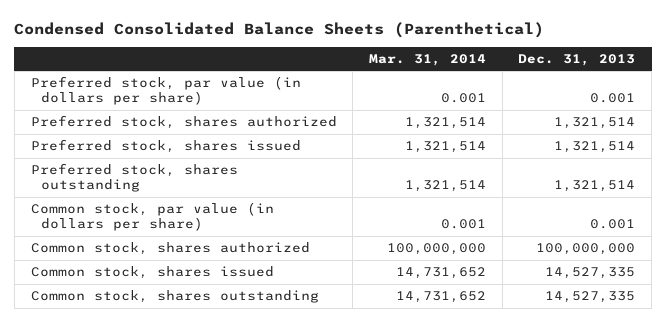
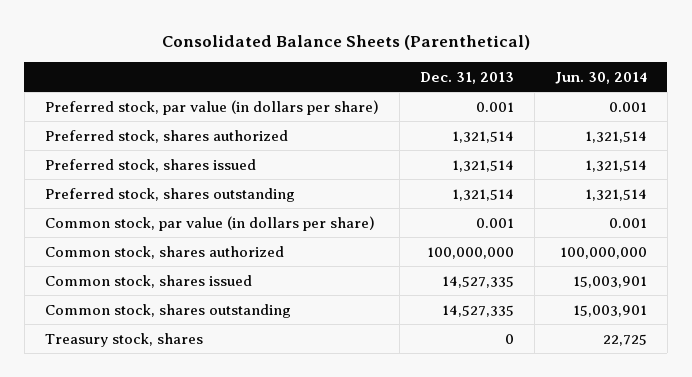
[14,21,545,38] Condensed Consolidated Balance Sheets (Parenthetical) -> [161,35,530,51] Consolidated Balance Sheets (Parenthetical)
[369,53,487,66] Mar. 31, 2014 -> none
none -> [554,71,647,84] Jun. 30, 2014
none -> [44,332,203,347] Treasury stock, shares

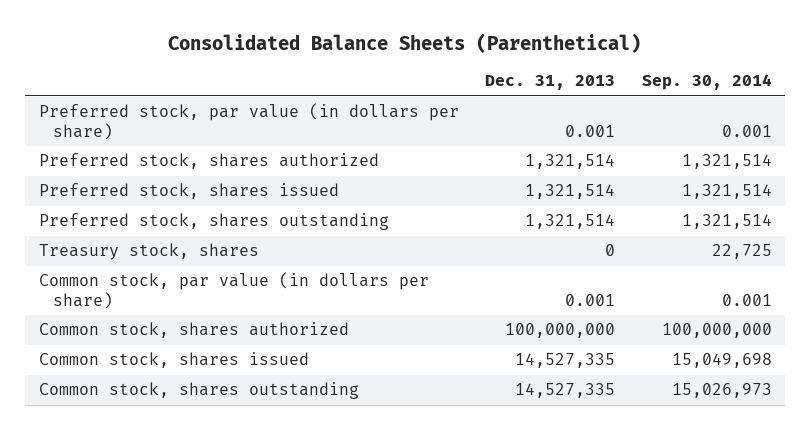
[554,71,647,84] Jun. 30, 2014 -> none
none -> [641,74,772,91] Sep. 30, 2014
[44,332,203,347] Treasury stock, shares -> [38,243,259,261] Treasury stock, shares

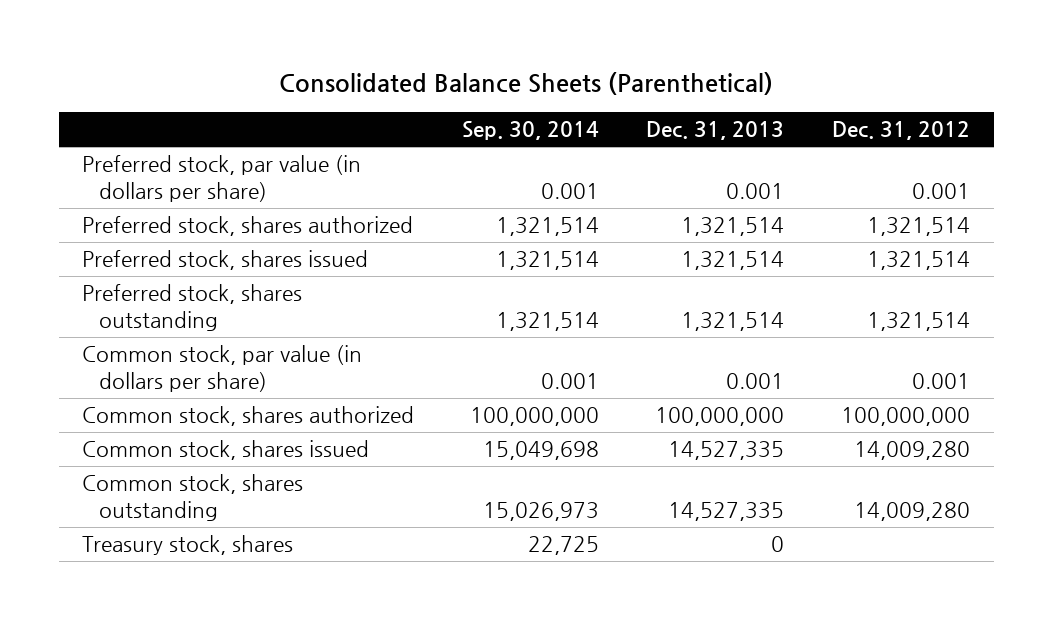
none -> [831,121,970,141] Dec. 31, 2012
[38,243,259,261] Treasury stock, shares -> [82,535,294,556] Treasury stock, shares

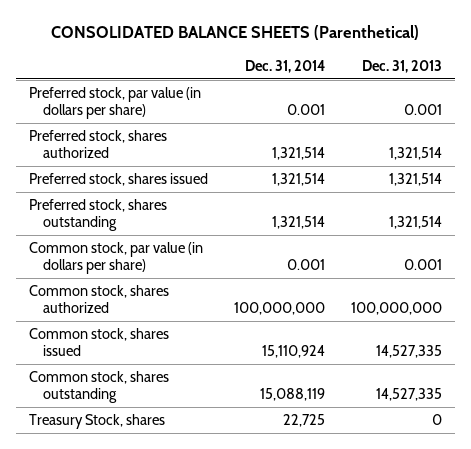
[279,72,774,96] Consolidated Balance Sheets (Parenthetical) -> [51,25,420,41] CONSOLIDATED BALANCE SHEETS (Parenthetical)
[461,121,599,141] Sep. 30, 2014 -> none
[831,121,970,141] Dec. 31, 2012 -> none
none -> [244,59,325,73] Dec. 31, 2014
[82,535,294,556] Treasury stock, shares -> [28,413,165,429] Treasury Stock, shares

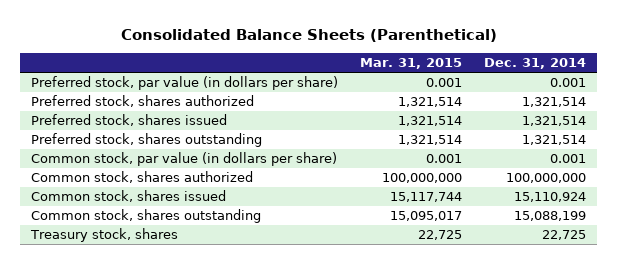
[51,25,420,41] CONSOLIDATED BALANCE SHEETS (Parenthetical) -> [120,29,497,43] Consolidated Balance Sheets (Parenthetical)
[361,59,442,73] Dec. 31, 2013 -> none
none -> [360,58,463,70] Mar. 31, 2015
[259,387,325,401] 15,088,119 -> [514,211,587,222] 15,088,199
[28,413,165,429] Treasury Stock, shares -> [30,228,179,243] Treasury stock, shares

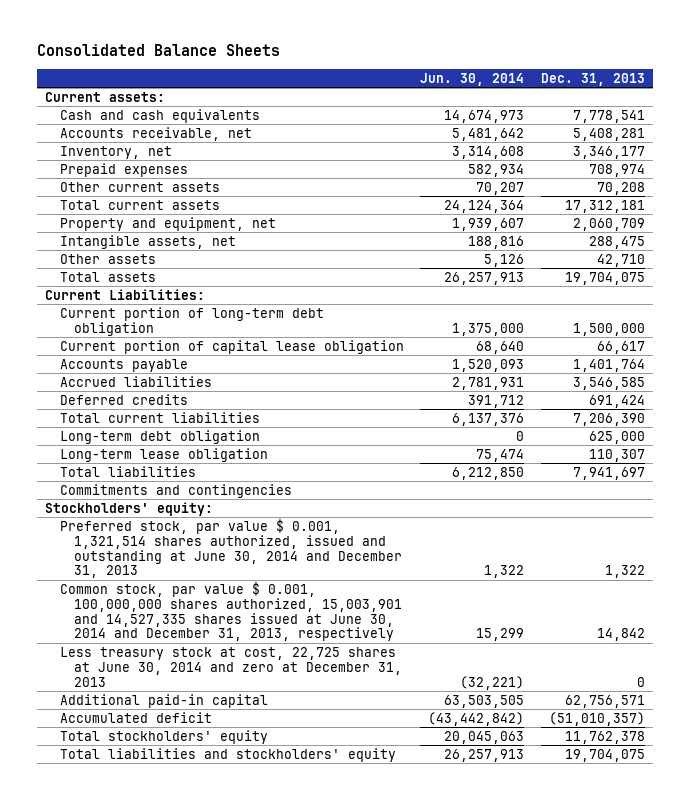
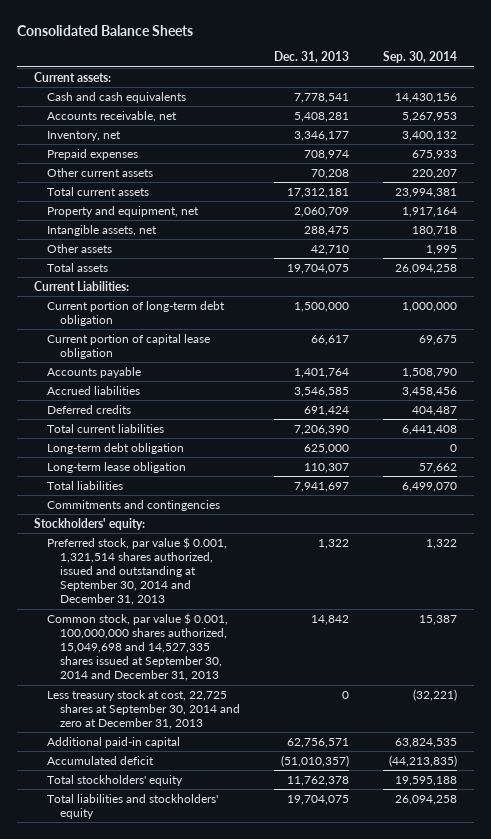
[420,72,525,86] Jun. 30, 2014 -> none
none -> [382,51,457,64] Sep. 30, 2014
[59,517,402,579] Preferred stock, par value $ 0.001, 1,321,514 shares authorized, issued and outstanding at June 30, 2014 and December 31, 2013 -> [47,536,228,606] Preferred stock, par value $ 0.001, 1,321,514 shares authorized, issued and outstanding at September 30, 2014 and December 31, 2013
[59,580,402,642] Common stock, par value $ 0.001, 100,000,000 shares authorized, 15,003,901 and 14,527,335 shares issued at June 30, 2014 and December 31, 2013, respectively -> [47,612,229,682] Common stock, par value $ 0.001, 100,000,000 shares authorized, 15,049,698 and 14,527,335 shares issued at September 30, 2014 and December 31, 2013
[59,646,402,687] Less treasury stock at cost, 22,725 shares at June 30, 2014 and zero at December 31, 2013 -> [47,689,241,730] Less treasury stock at cost, 22,725 shares at September 30, 2014 and zero at December 31, 2013

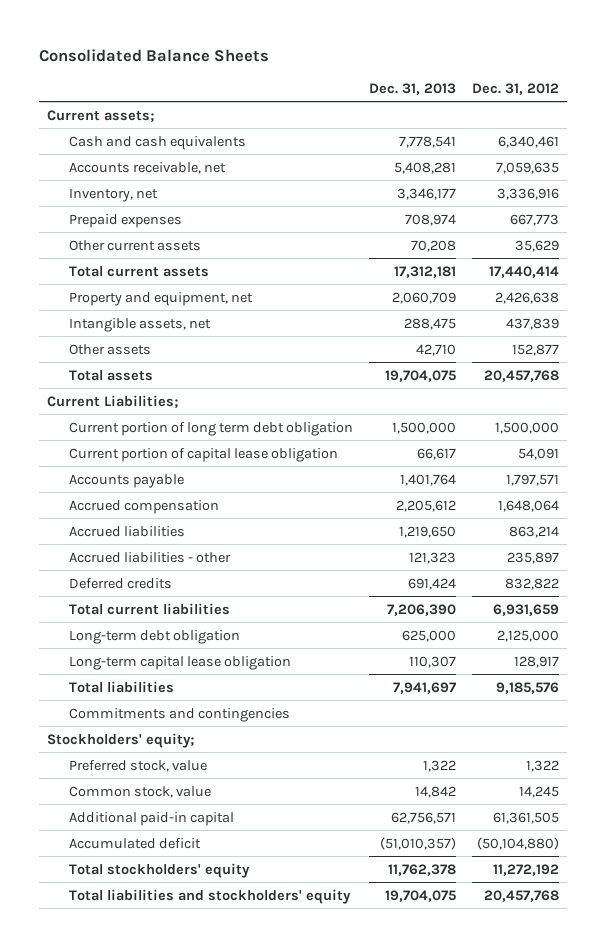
[382,51,457,64] Sep. 30, 2014 -> none
none -> [472,82,560,95] Dec. 31, 2012
[34,71,112,82] Current assets: -> [46,109,154,122] Current assets;
[34,280,130,291] Current Liabilities: -> [46,394,178,408] Current Liabilities;
[47,300,226,326] Current portion of long-term debt obligation -> [68,421,353,436] Current portion of long term debt obligation
none -> [68,499,219,514] Accrued compensation
[293,386,349,397] 3,546,585 -> [398,525,456,538] 1,219,650
none -> [68,551,231,563] Accrued liabilities - other
[47,461,187,473] Long-term lease obligation -> [68,655,291,670] Long-term capital lease obligation
[47,689,241,730] Less treasury stock at cost, 22,725 shares at September 30, 2014 and zero at December 31, 2013 -> none
[34,517,146,530] Stockholders' equity: -> [46,732,194,748] Stockholders' equity;
[47,536,228,606] Preferred stock, par value $ 0.001, 1,321,514 shares authorized, issued and outstanding at September 30, 2014 and December 31, 2013 -> [68,759,207,772] Preferred stock, value
[47,612,229,682] Common stock, par value $ 0.001, 100,000,000 shares authorized, 15,049,698 and 14,527,335 shares issued at September 30, 2014 and December 31, 2013 -> [68,785,211,798] Common stock, value

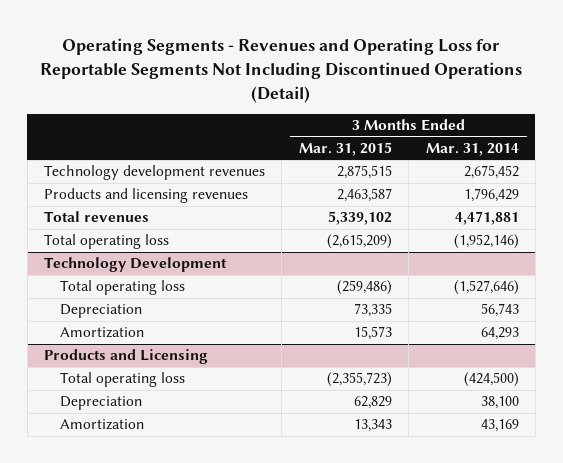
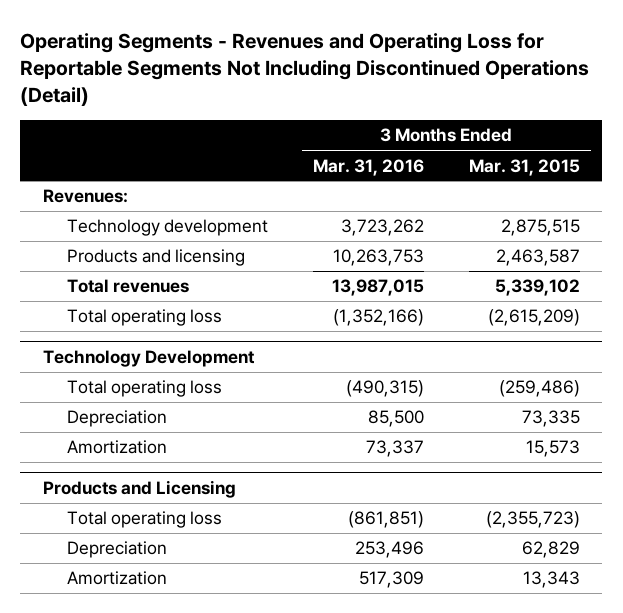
[425,143,519,157] Mar. 31, 2014 -> none
none -> [312,158,424,176] Mar. 31, 2016
none -> [42,189,128,204] Revenues:
[44,165,266,181] Technology development revenues -> [66,219,268,237] Technology development
[44,188,249,204] Products and licensing revenues -> [66,249,245,267] Products and licensing

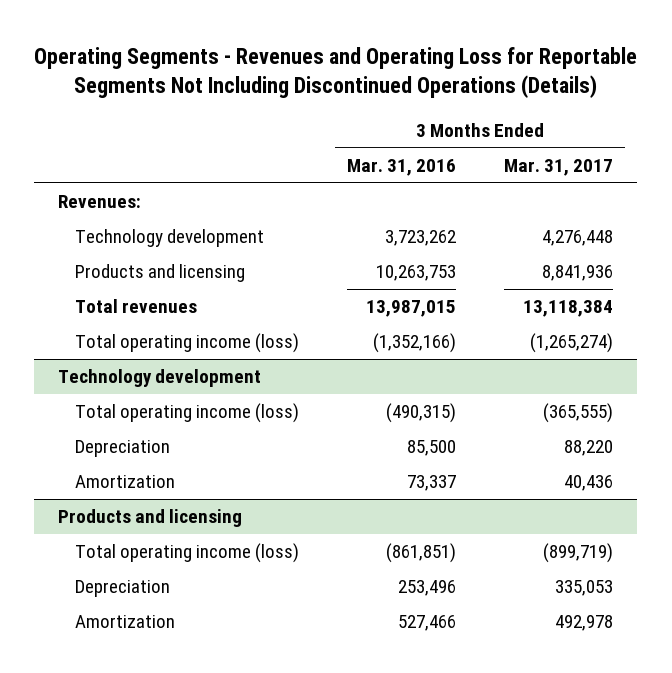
[20,32,590,107] Operating Segments - Revenues and Operating Loss for Reportable Segments Not Including Discontinued Operations (Detail) -> [33,46,637,99] Operating Segments - Revenues and Operating Loss for Reportable Segments Not Including Discontinued Operations (Details)
[468,158,580,176] Mar. 31, 2015 -> none
none -> [504,158,614,176] Mar. 31, 2017
[66,309,222,327] Total operating loss -> [74,333,299,354] Total operating income (loss)
[42,350,255,368] Technology Development -> [58,369,262,388] Technology development
[66,380,222,398] Total operating loss -> [74,403,299,424] Total operating income (loss)
[42,480,236,499] Products and Licensing -> [58,509,243,528] Products and licensing
[66,511,222,529] Total operating loss -> [74,543,299,564] Total operating income (loss)
[358,571,424,589] 517,309 -> [397,615,456,632] 527,466

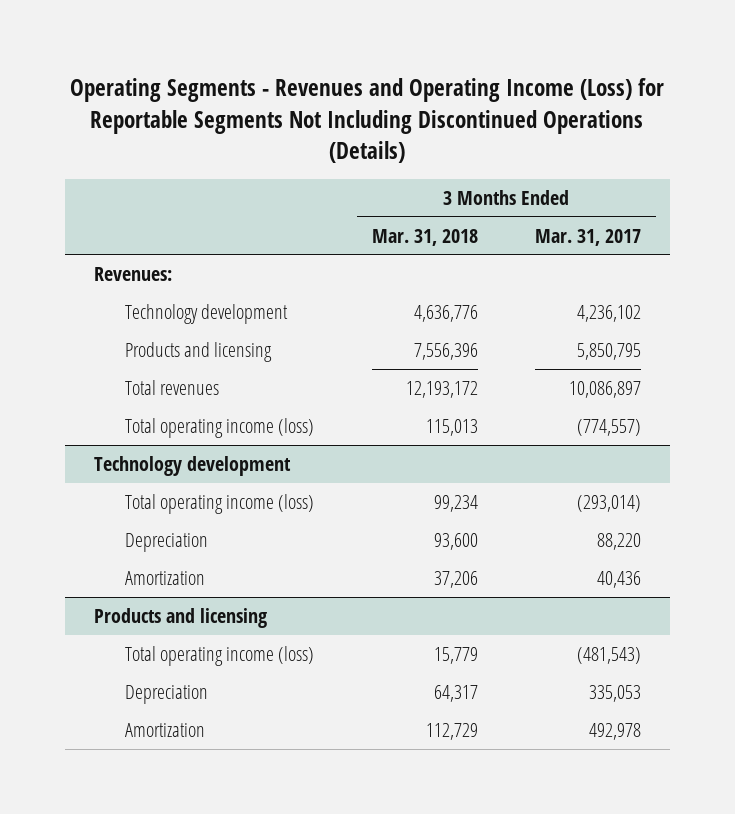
[33,46,637,99] Operating Segments - Revenues and Operating Loss for Reportable Segments Not Including Discontinued Operations (Details) -> [70,78,665,163] Operating Segments - Revenues and Operating Income (Loss) for Reportable Segments Not Including Discontinued Operations (Details)
[346,158,456,176] Mar. 31, 2016 -> none
none -> [371,228,478,246] Mar. 31, 2018
[542,230,614,247] 4,276,448 -> [577,304,642,322] 4,236,102
[542,265,614,282] 8,841,936 -> [577,342,642,360] 5,850,795
[523,300,614,318] 13,118,384 -> [569,380,642,398] 10,086,897
[530,333,614,354] (1,265,274) -> [577,418,642,436] (774,557)
[543,403,614,424] (365,555) -> [577,494,642,512] (293,014)
[543,543,614,564] (899,719) -> [577,646,642,664] (481,543)

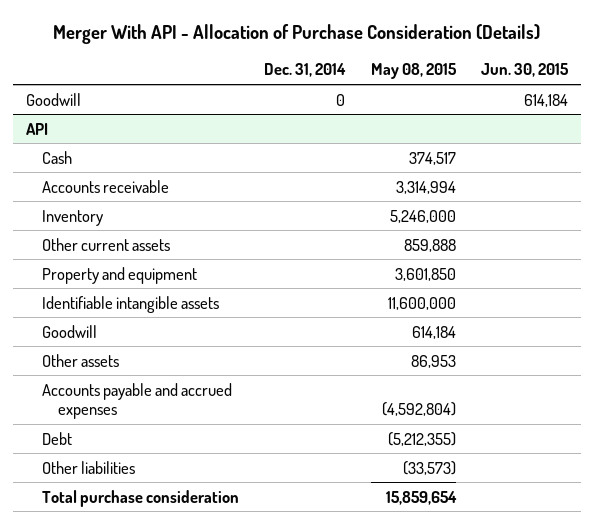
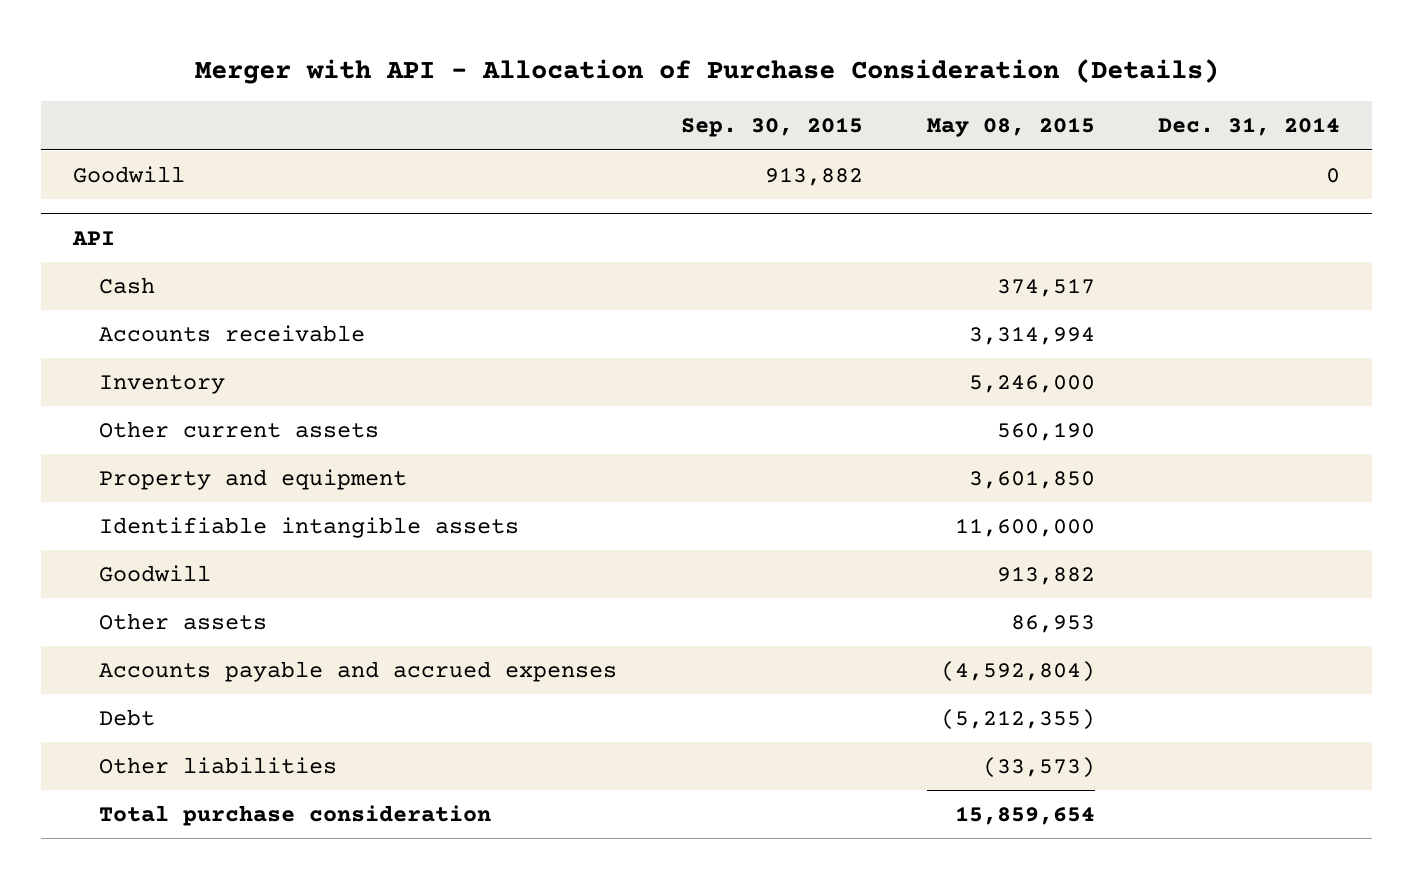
[53,23,541,44] Merger With API - Allocation of Purchase Consideration (Details) -> [194,58,1219,84] Merger with API - Allocation of Purchase Consideration (Details)
[481,63,570,78] Jun. 30, 2015 -> none
none -> [680,117,863,138] Sep. 30, 2015
[403,238,456,252] 859,888 -> [996,421,1095,441] 560,190
[411,325,456,339] 614,184 -> [996,565,1095,585] 913,882

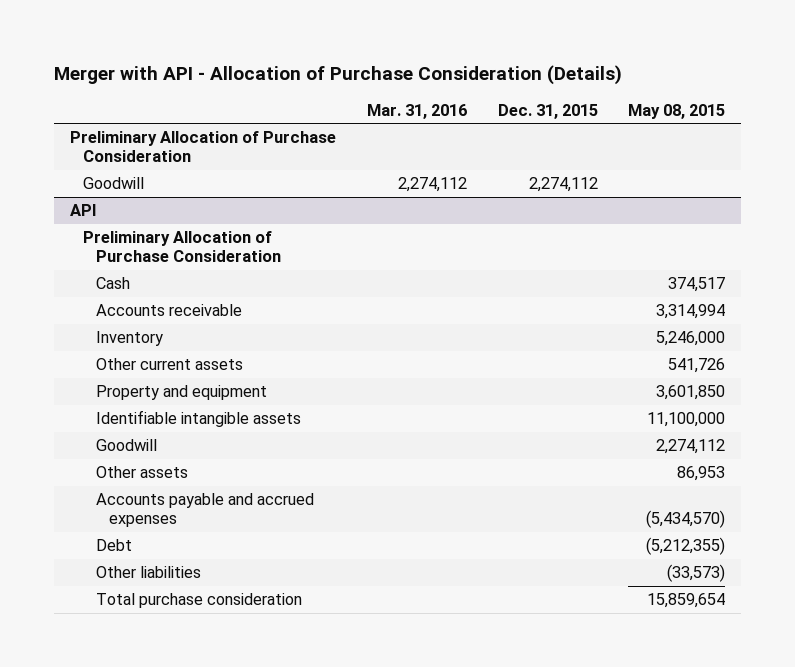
[680,117,863,138] Sep. 30, 2015 -> none
[1158,117,1341,137] Dec. 31, 2014 -> none
none -> [366,103,467,119] Mar. 31, 2016
none -> [497,103,598,119] Dec. 31, 2015
none -> [69,131,336,163] Preliminary Allocation of Purchase Consideration
none -> [82,231,281,263] Preliminary Allocation of Purchase Consideration
[996,421,1095,441] 560,190 -> [668,358,726,374] 541,726
[954,517,1095,537] 11,600,000 -> [647,412,726,428] 11,100,000
[996,565,1095,585] 913,882 -> [656,439,726,455] 2,274,112
[940,660,1095,682] (4,592,804) -> [646,510,726,529] (5,434,570)

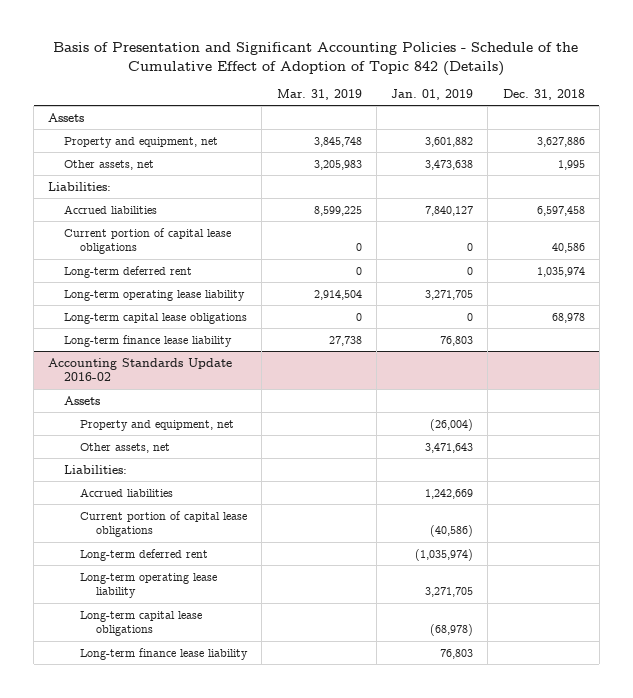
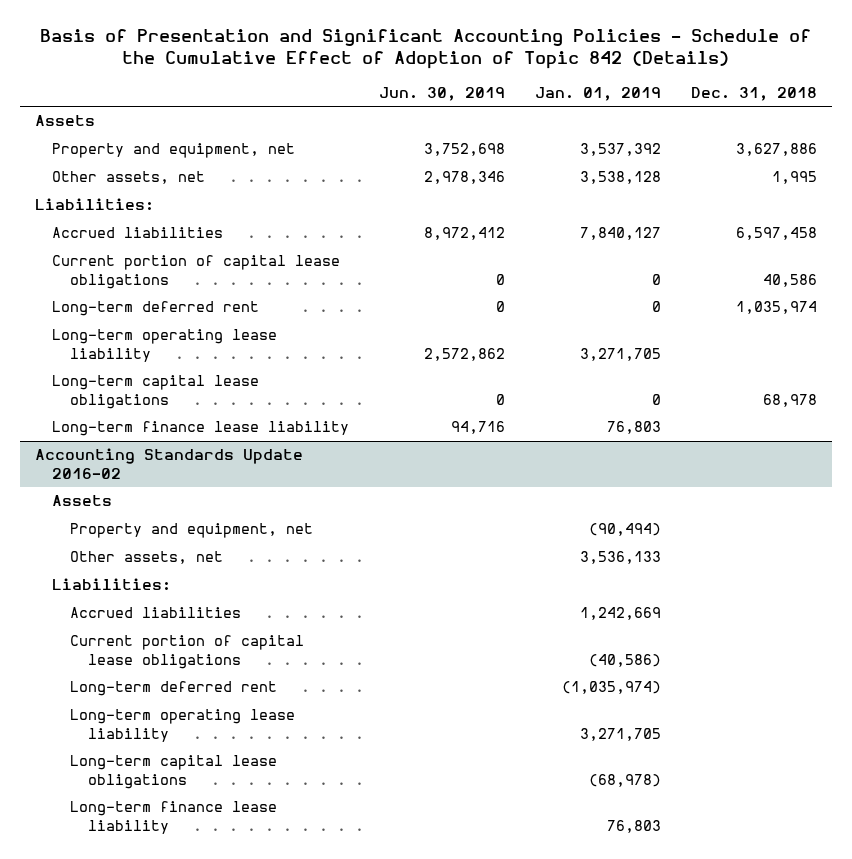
[276,88,362,100] Mar. 31, 2019 -> none
none -> [379,86,506,101] Jun. 30, 2019
[425,136,474,147] 3,601,882 -> [580,143,662,157] 3,537,392
[425,159,474,170] 3,473,638 -> [580,171,662,185] 3,538,128
[430,418,474,431] (26,004) -> [589,523,662,537] (90,494)
[425,442,474,453] 3,471,643 -> [580,551,662,565] 3,536,133

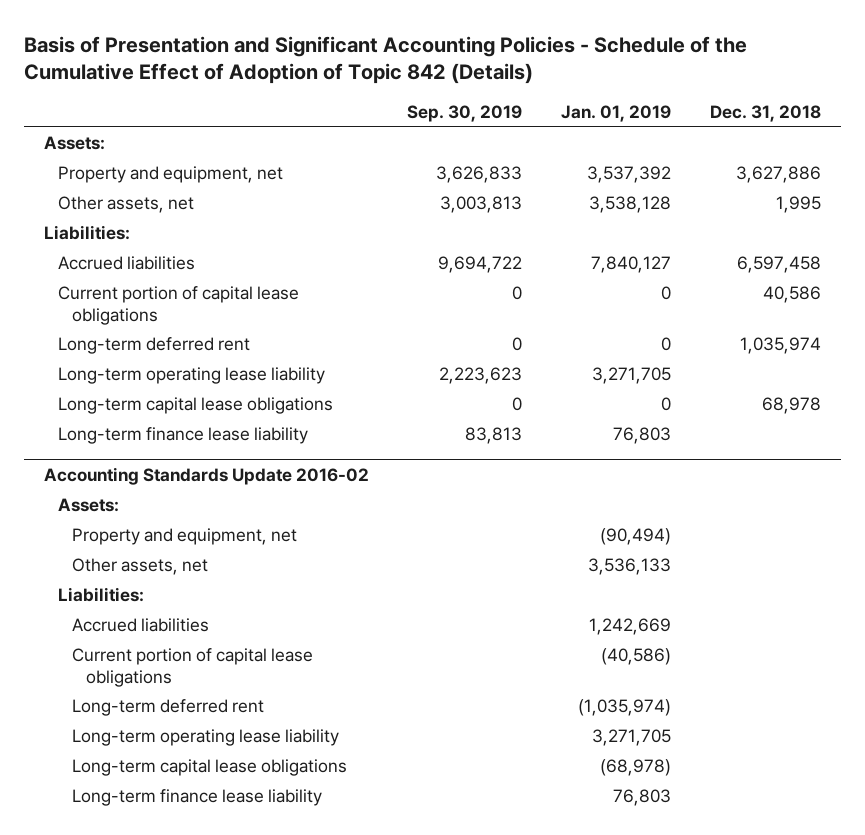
[379,86,506,101] Jun. 30, 2019 -> none
none -> [407,105,523,123] Sep. 30, 2019
[34,115,95,127] Assets -> [43,136,105,151] Assets:
[52,495,113,507] Assets -> [57,498,119,513] Assets:

